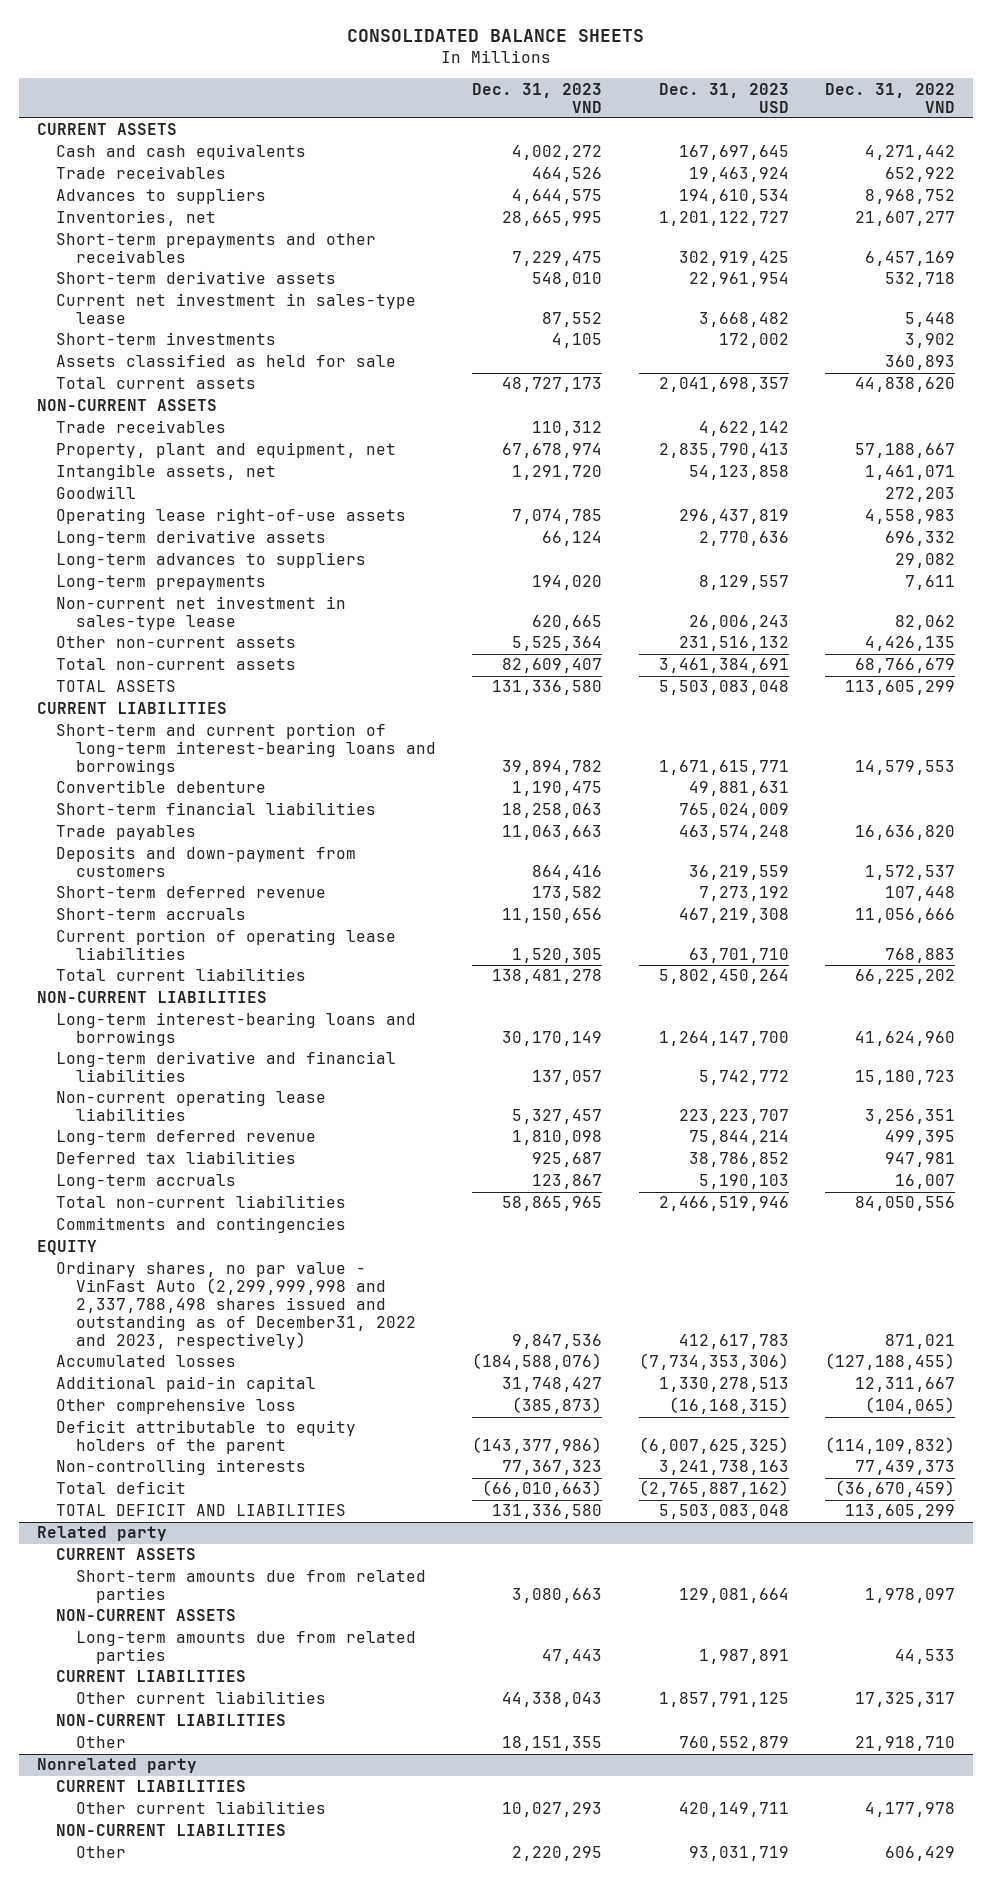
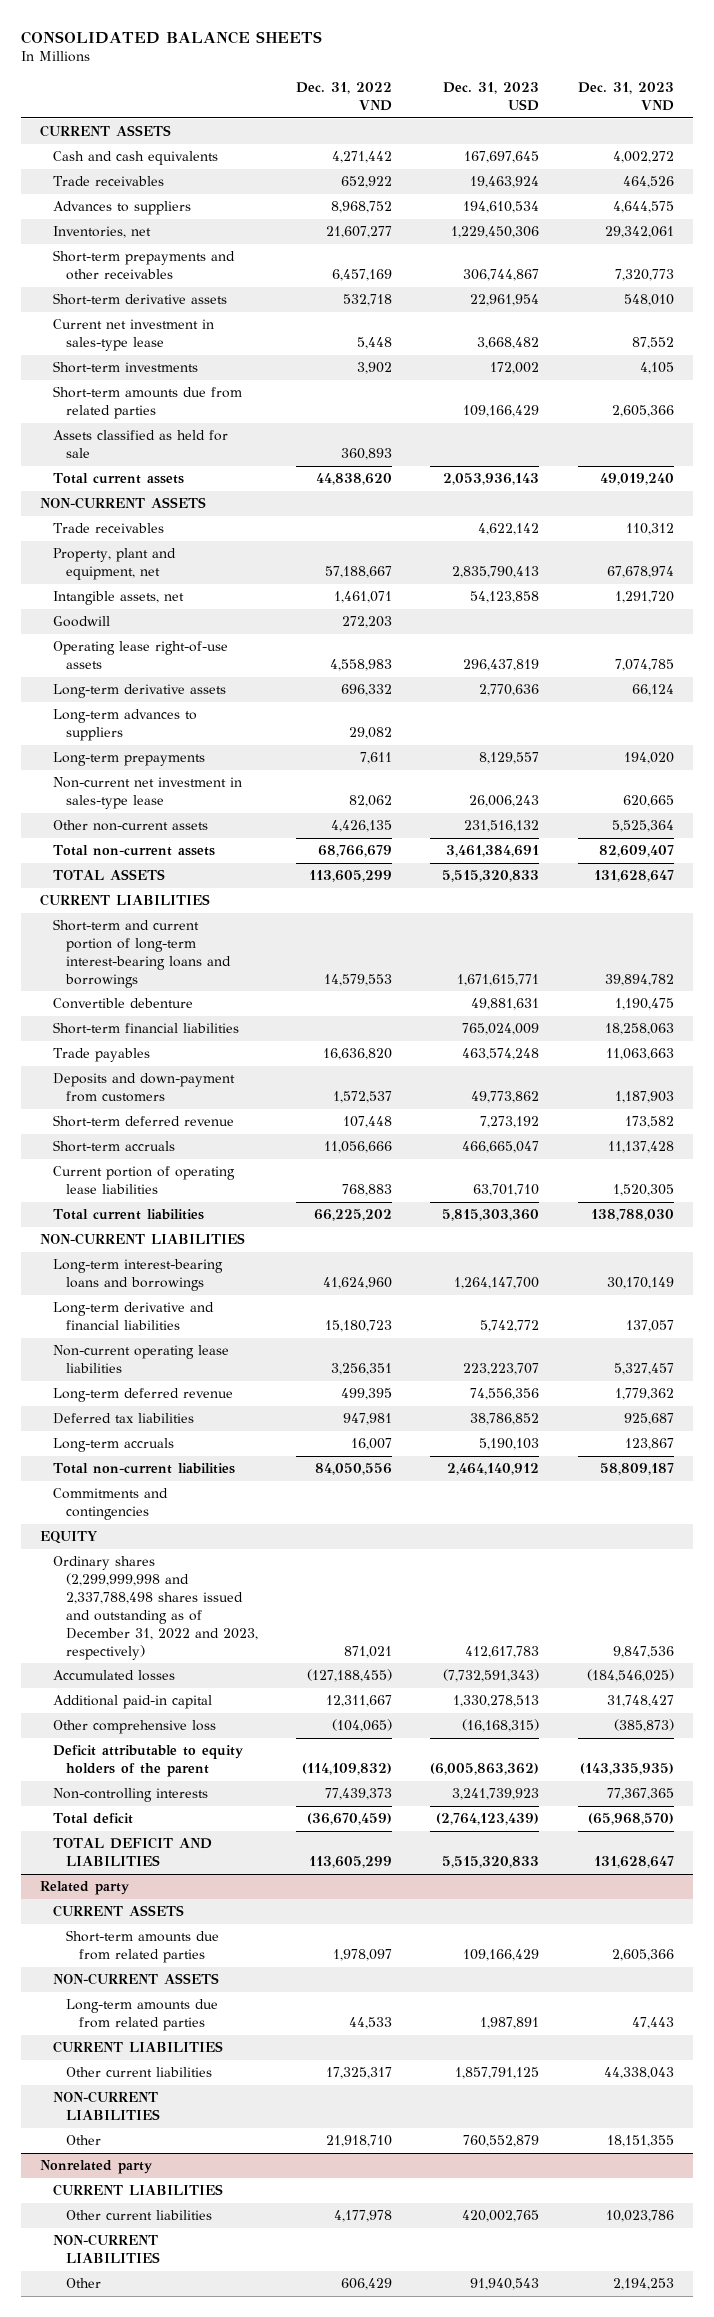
[502,211,603,227] 28,665,995 -> [604,226,674,239] 29,342,061
[658,211,789,227] 1,201,122,727 -> [451,226,540,239] 1,229,450,306
[512,251,603,267] 7,229,475 -> [614,269,674,282] 7,320,773
[678,251,789,267] 302,919,425 -> [463,269,540,282] 306,744,867
none -> [53,386,243,420] Short-term amounts due from related parties
[502,377,603,393] 48,727,173 -> [599,473,674,486] 49,019,240
[658,377,789,393] 2,041,698,357 -> [443,473,540,486] 2,053,936,143
[492,680,603,696] 131,336,580 -> [593,870,674,883] 131,628,647
[658,680,789,696] 5,503,083,048 -> [442,870,540,883] 5,515,320,833
[532,865,603,881] 864,416 -> [614,1091,674,1104] 1,187,903
[688,865,789,881] 36,219,559 -> [471,1091,540,1104] 49,773,862
[502,908,603,924] 11,150,656 -> [607,1141,674,1154] 11,137,428
[678,908,789,924] 467,219,308 -> [462,1141,540,1154] 466,665,047
[492,969,603,985] 138,481,278 -> [590,1209,674,1222] 138,788,030
[658,969,789,985] 5,802,450,264 -> [442,1209,540,1222] 5,815,303,360
[512,1130,603,1146] 1,810,098 -> [614,1388,674,1401] 1,779,362
[688,1130,789,1146] 75,844,214 -> [470,1388,540,1401] 74,556,356
[502,1196,603,1212] 58,865,965 -> [599,1463,674,1476] 58,809,187
[658,1196,789,1212] 2,466,519,946 -> [447,1463,540,1476] 2,464,140,912
[56,1261,417,1349] Ordinary shares, no par value - VinFast Auto (2,299,999,998 and 2,337,788,498 shares issued and outstanding as of December31, 2022 and 2023, respectively) -> [53,1556,259,1660] Ordinary shares (2,299,999,998 and 2,337,788,498 shares issued and outstanding as of December 31, 2022 and 2023, respectively)
[472,1353,603,1371] (184,588,076) -> [586,1669,674,1683] (184,546,025)
[638,1353,789,1371] (7,734,353,306) -> [443,1669,540,1683] (7,732,591,343)
[472,1437,603,1455] (143,377,986) -> [579,1763,674,1776] (143,335,935)
[638,1437,789,1455] (6,007,625,325) -> [430,1763,540,1776] (6,005,863,362)
[502,1460,603,1476] 77,367,323 -> [606,1788,674,1801] 77,367,365
[658,1460,789,1476] 3,241,738,163 -> [452,1788,540,1801] 3,241,739,923
[482,1480,603,1498] (66,010,663) -> [587,1813,674,1826] (65,968,570)
[638,1480,789,1498] (2,765,887,162) -> [436,1813,540,1826] (2,764,123,439)
[492,1504,603,1520] 131,336,580 -> [593,1856,674,1869] 131,628,647
[658,1504,789,1520] 5,503,083,048 -> [442,1856,540,1869] 5,515,320,833
[512,1588,603,1604] 3,080,663 -> [611,1949,674,1962] 2,605,366
[678,1588,789,1604] 129,081,664 -> [463,1949,540,1962] 109,166,429
[502,1802,603,1818] 10,027,293 -> [605,2210,674,2223] 10,023,786
[678,1802,789,1818] 420,149,711 -> [462,2210,540,2223] 420,002,765
[512,1846,603,1862] 2,220,295 -> [612,2278,674,2291] 2,194,253
[688,1846,789,1862] 93,031,719 -> [470,2278,540,2291] 91,940,543

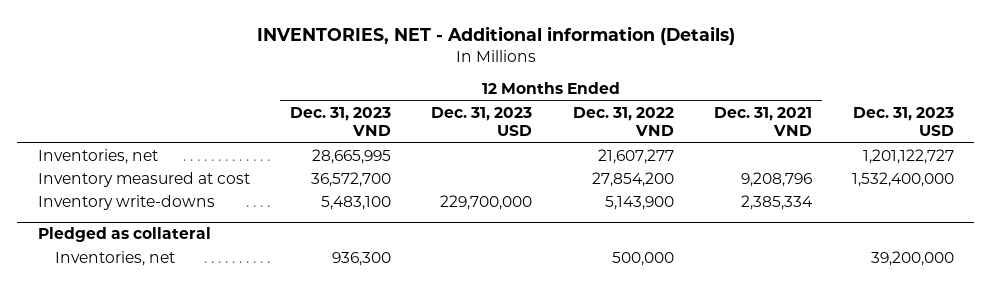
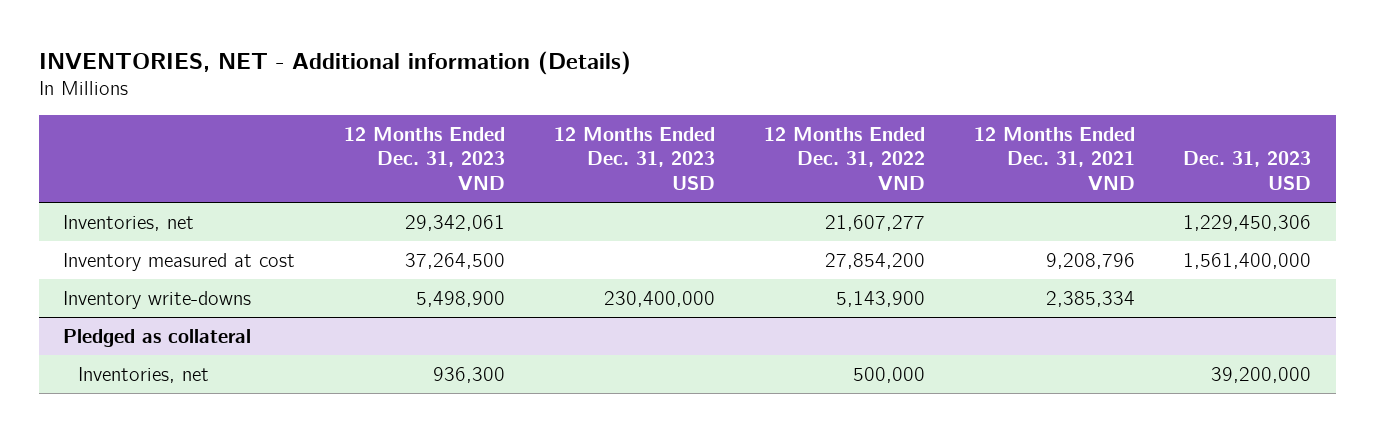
[311,148,391,164] 28,665,995 -> [404,214,505,231] 29,342,061
[863,148,955,164] 1,201,122,727 -> [1183,214,1312,231] 1,229,450,306
[310,171,391,187] 36,572,700 -> [404,252,505,269] 37,264,500
[852,171,955,187] 1,532,400,000 -> [1183,252,1312,269] 1,561,400,000
[320,195,391,210] 5,483,100 -> [415,290,505,307] 5,498,900
[440,194,533,210] 229,700,000 -> [603,290,715,307] 230,400,000

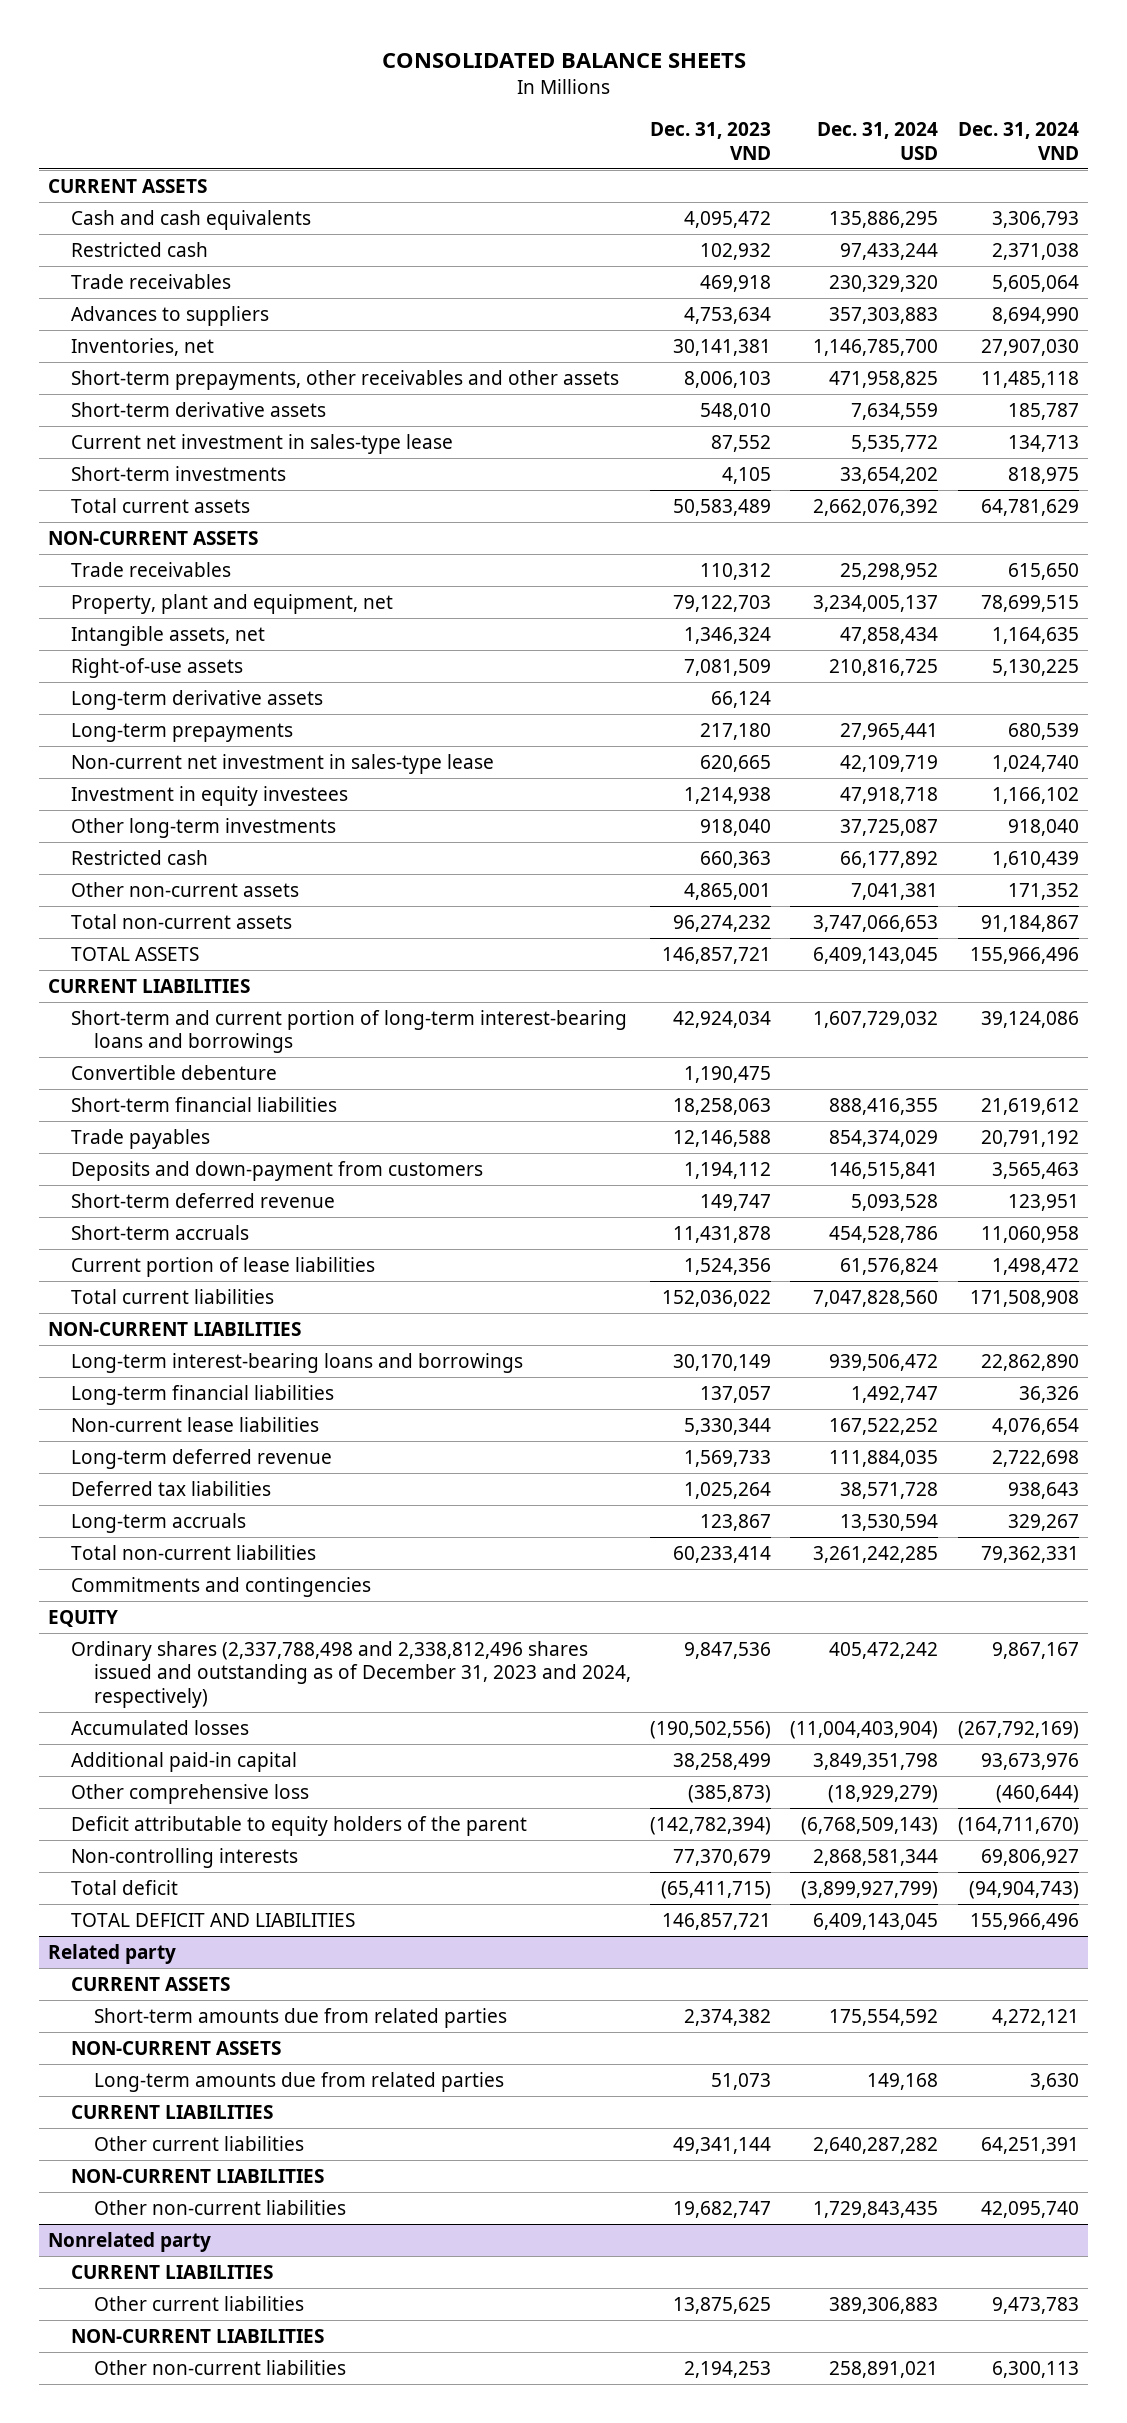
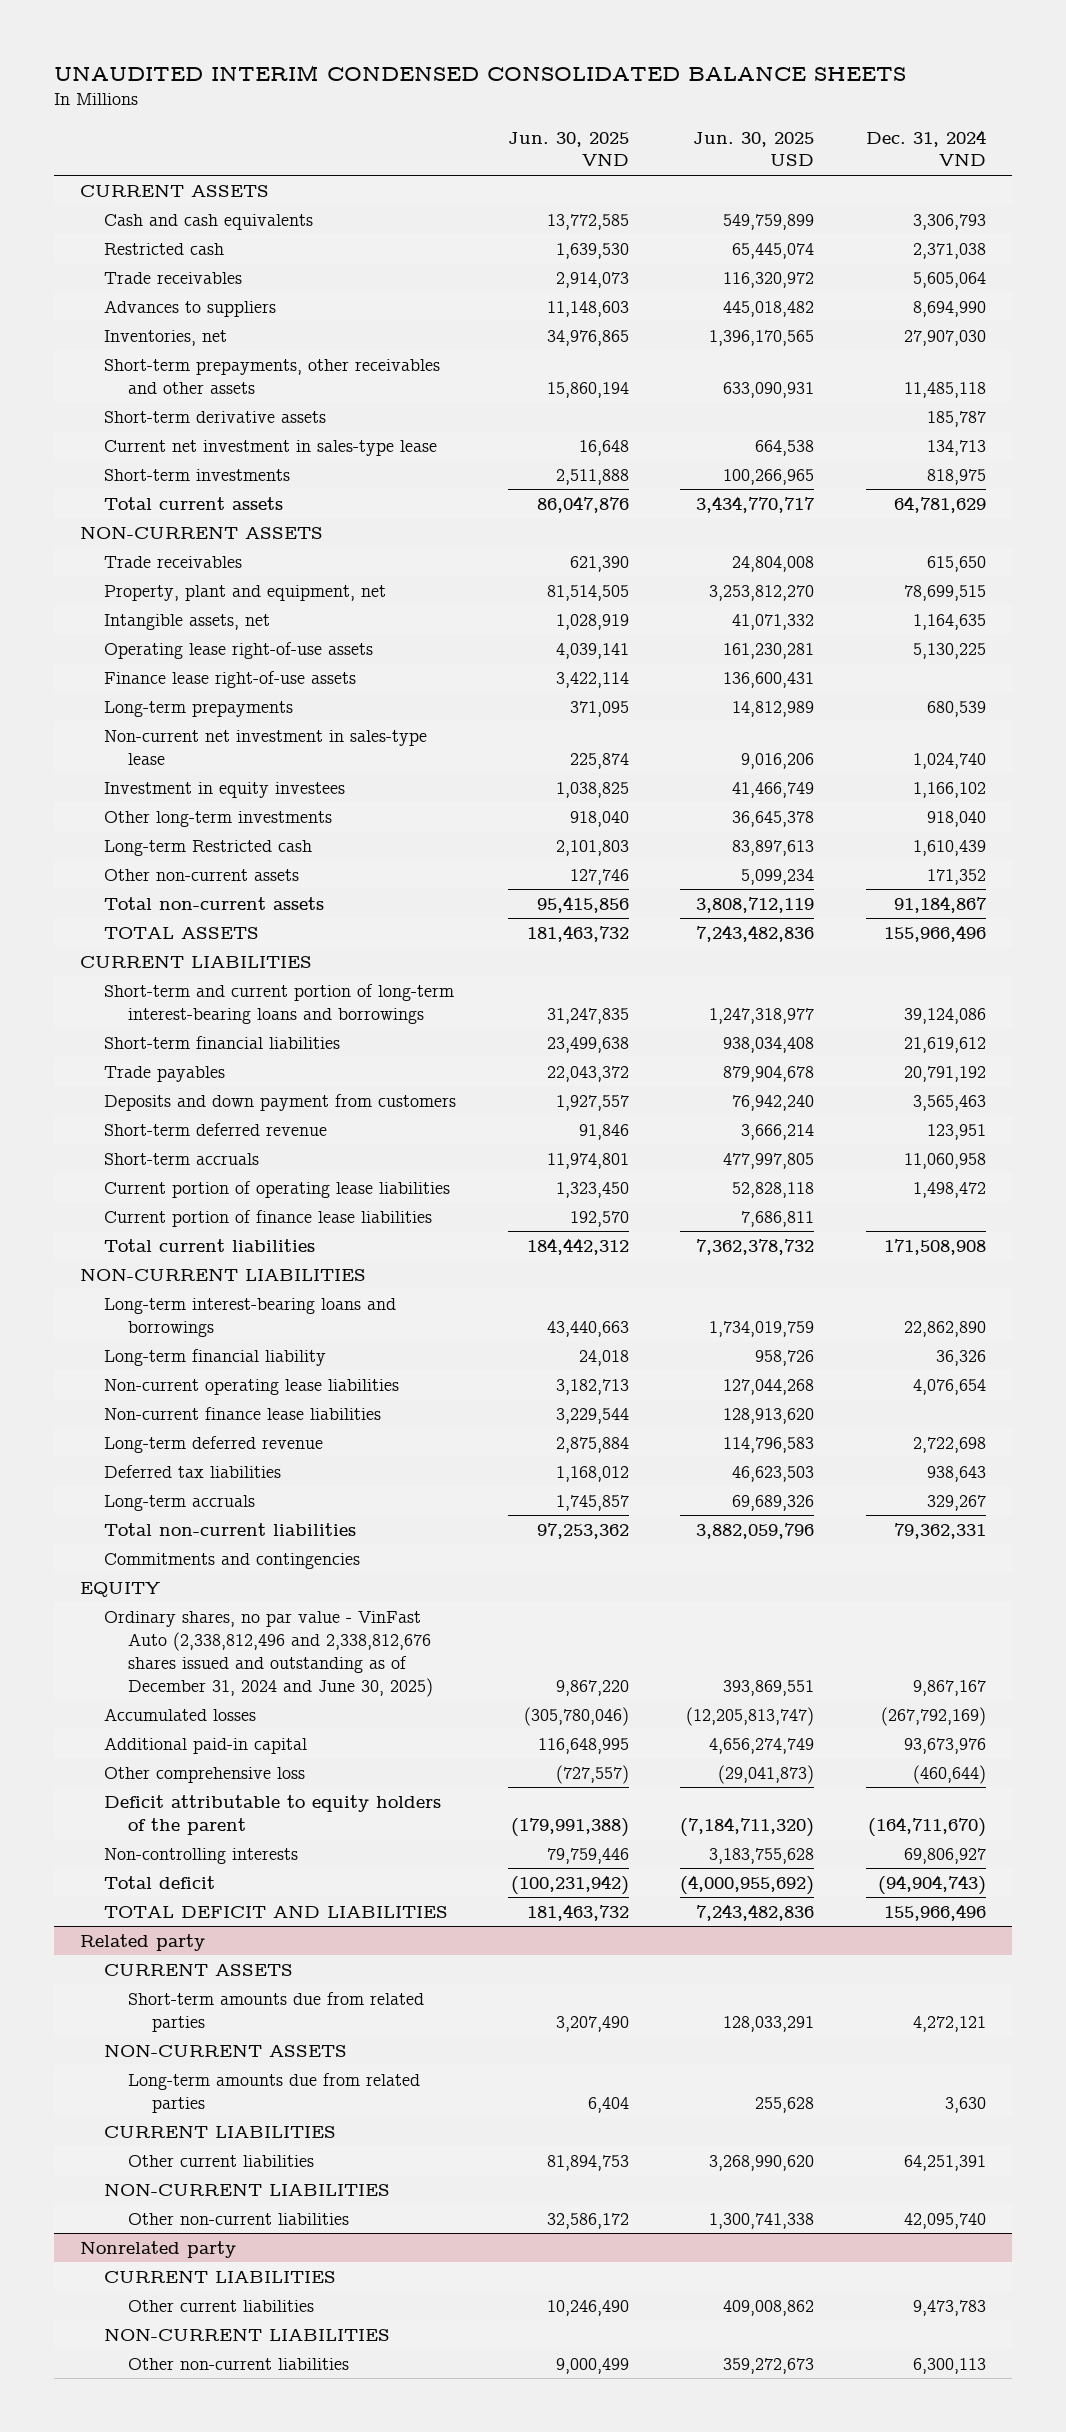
[381,53,746,69] CONSOLIDATED BALANCE SHEETS -> [53,65,906,82] UNAUDITED INTERIM CONDENSED CONSOLIDATED BALANCE SHEETS
[650,122,772,161] Dec. 31, 2023 VND -> none
[817,122,939,161] Dec. 31, 2024 USD -> none
none -> [507,131,629,167] Jun. 30, 2025 VND
none -> [693,131,815,167] Jun. 30, 2025 USD
[71,689,324,710] Long-term derivative assets -> none
[71,657,244,678] Right-of-use assets -> [103,641,373,659] Operating lease right-of-use assets
none -> [103,670,356,688] Finance lease right-of-use assets
[71,849,209,865] Restricted cash -> [103,839,312,856] Long-term Restricted cash
[71,1064,278,1080] Convertible debenture -> none
[71,1160,484,1181] Deposits and down-payment from customers -> [103,1093,456,1111] Deposits and down payment from customers
[71,1256,376,1277] Current portion of lease liabilities -> [103,1180,450,1198] Current portion of operating lease liabilities
none -> [103,1209,432,1227] Current portion of finance lease liabilities
[71,1384,335,1405] Long-term financial liabilities -> [103,1348,326,1366] Long-term financial liability
[71,1416,320,1432] Non-current lease liabilities -> [103,1378,399,1395] Non-current operating lease liabilities
none -> [103,1406,381,1420] Non-current finance lease liabilities
[71,1640,631,1709] Ordinary shares (2,337,788,498 and 2,338,812,496 shares issued and outstanding as of December 31, 2023 and 2024, respectively) -> [103,1610,434,1697] Ordinary shares, no par value - VinFast Auto (2,338,812,496 and 2,338,812,676 shares issued and outstanding as of December 31, 2024 and June 30, 2025)

